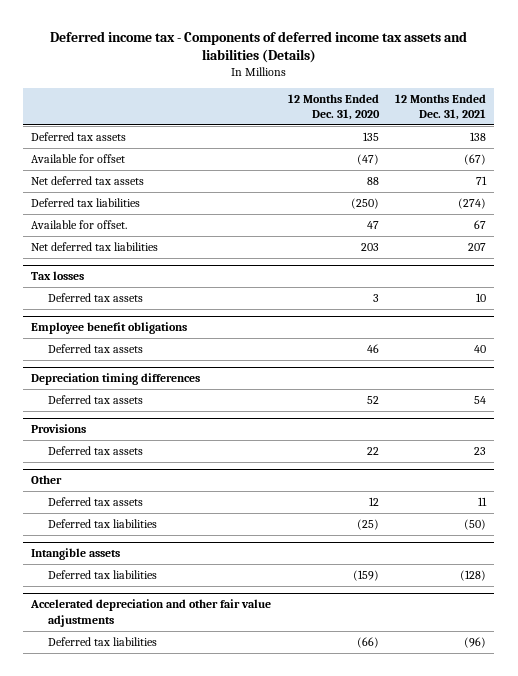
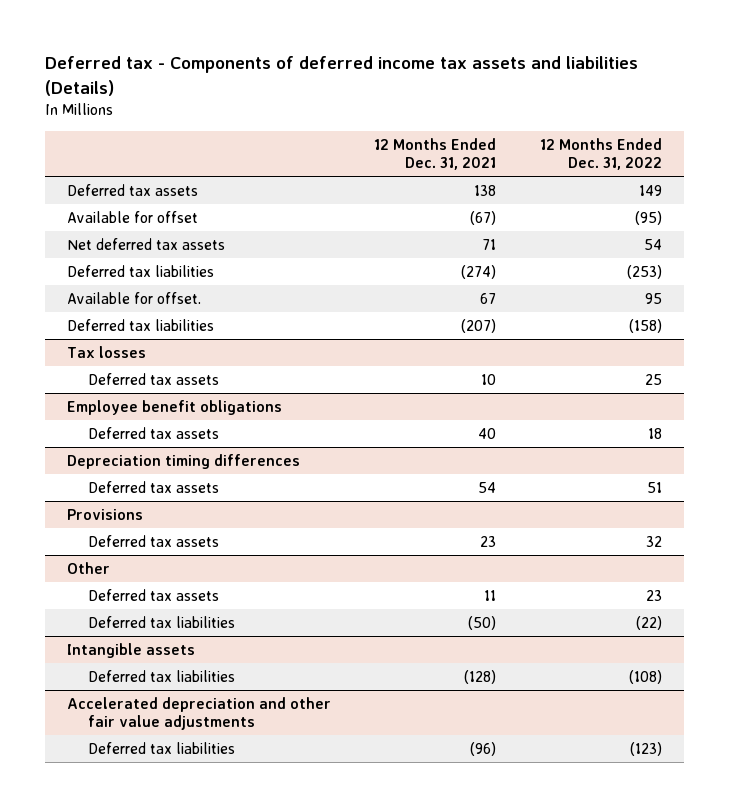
[49,30,467,63] Deferred income tax - Components of deferred income tax assets and liabilities (Details) -> [45,56,639,96] Deferred tax - Components of deferred income tax assets and liabilities (Details)
[287,93,380,120] 12 Months Ended Dec. 31, 2020 -> none
none -> [540,137,663,171] 12 Months Ended Dec. 31, 2022
[31,241,159,251] Net deferred tax liabilities -> [66,318,214,331] Deferred tax liabilities
[468,242,487,251] 207 -> [461,318,497,333] (207)

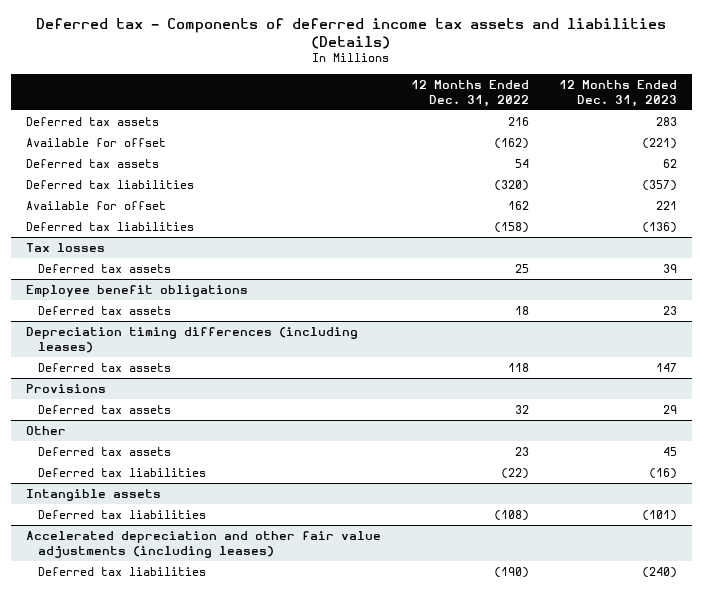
[374,137,497,171] 12 Months Ended Dec. 31, 2021 -> none
none -> [558,79,677,107] 12 Months Ended Dec. 31, 2023
[639,184,663,196] 149 -> [507,117,529,127] 216
[635,210,663,225] (95) -> [493,138,529,150] (162)
[66,237,225,250] Net deferred tax assets -> [25,159,159,169] Deferred tax assets
[627,264,663,279] (253) -> [493,180,529,192] (320)
[66,291,201,304] Available for offset. -> [25,201,166,211] Available for offset
[645,292,663,304] 95 -> [507,201,529,211] 162
[66,453,300,469] Depreciation timing differences -> [25,327,358,353] Depreciation timing differences (including leases)
[647,481,663,493] 51 -> [507,363,529,373] 118
[66,696,331,731] Accelerated depreciation and other fair value adjustments -> [25,531,381,558] Accelerated depreciation and other fair value adjustments (including leases)
[630,741,663,756] (123) -> [493,567,529,579] (190)

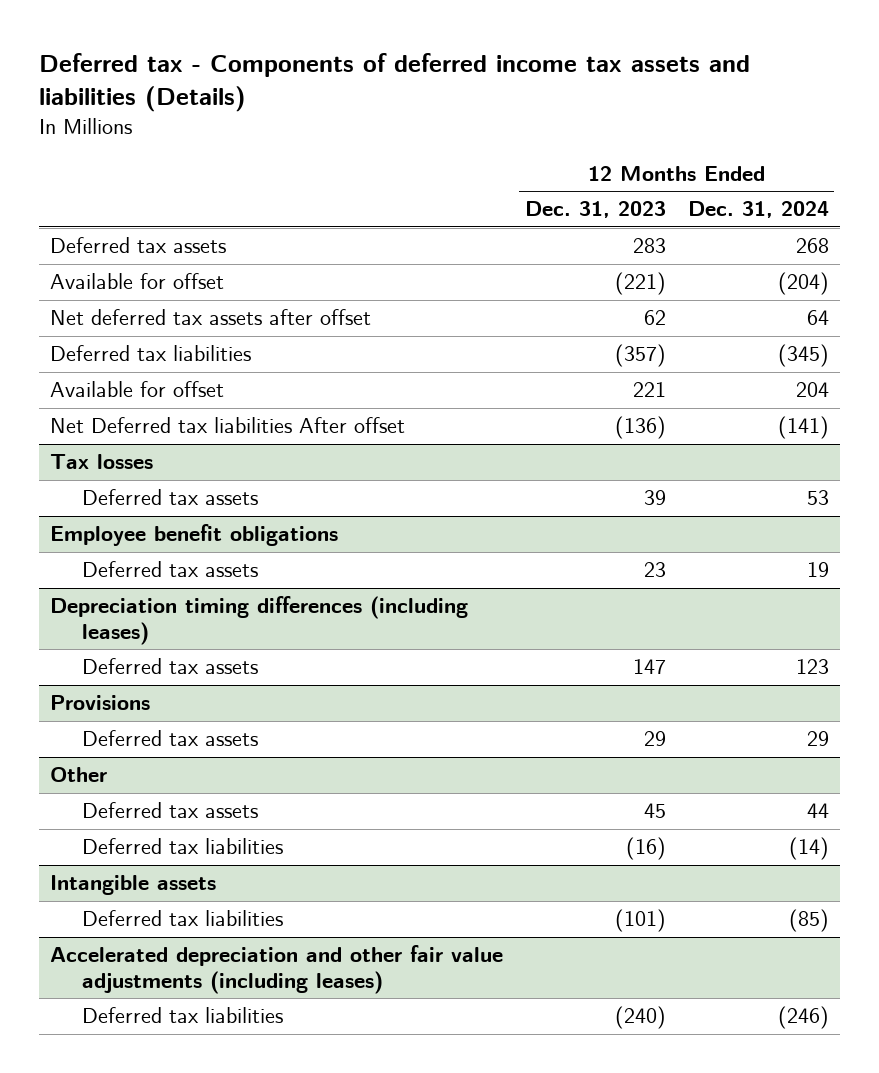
[410,79,529,107] 12 Months Ended Dec. 31, 2022 -> none
none -> [687,201,829,219] Dec. 31, 2024
[25,159,159,169] Deferred tax assets -> [49,309,371,326] Net deferred tax assets after offset
[25,222,194,232] Deferred tax liabilities -> [49,417,405,434] Net Deferred tax liabilities After offset

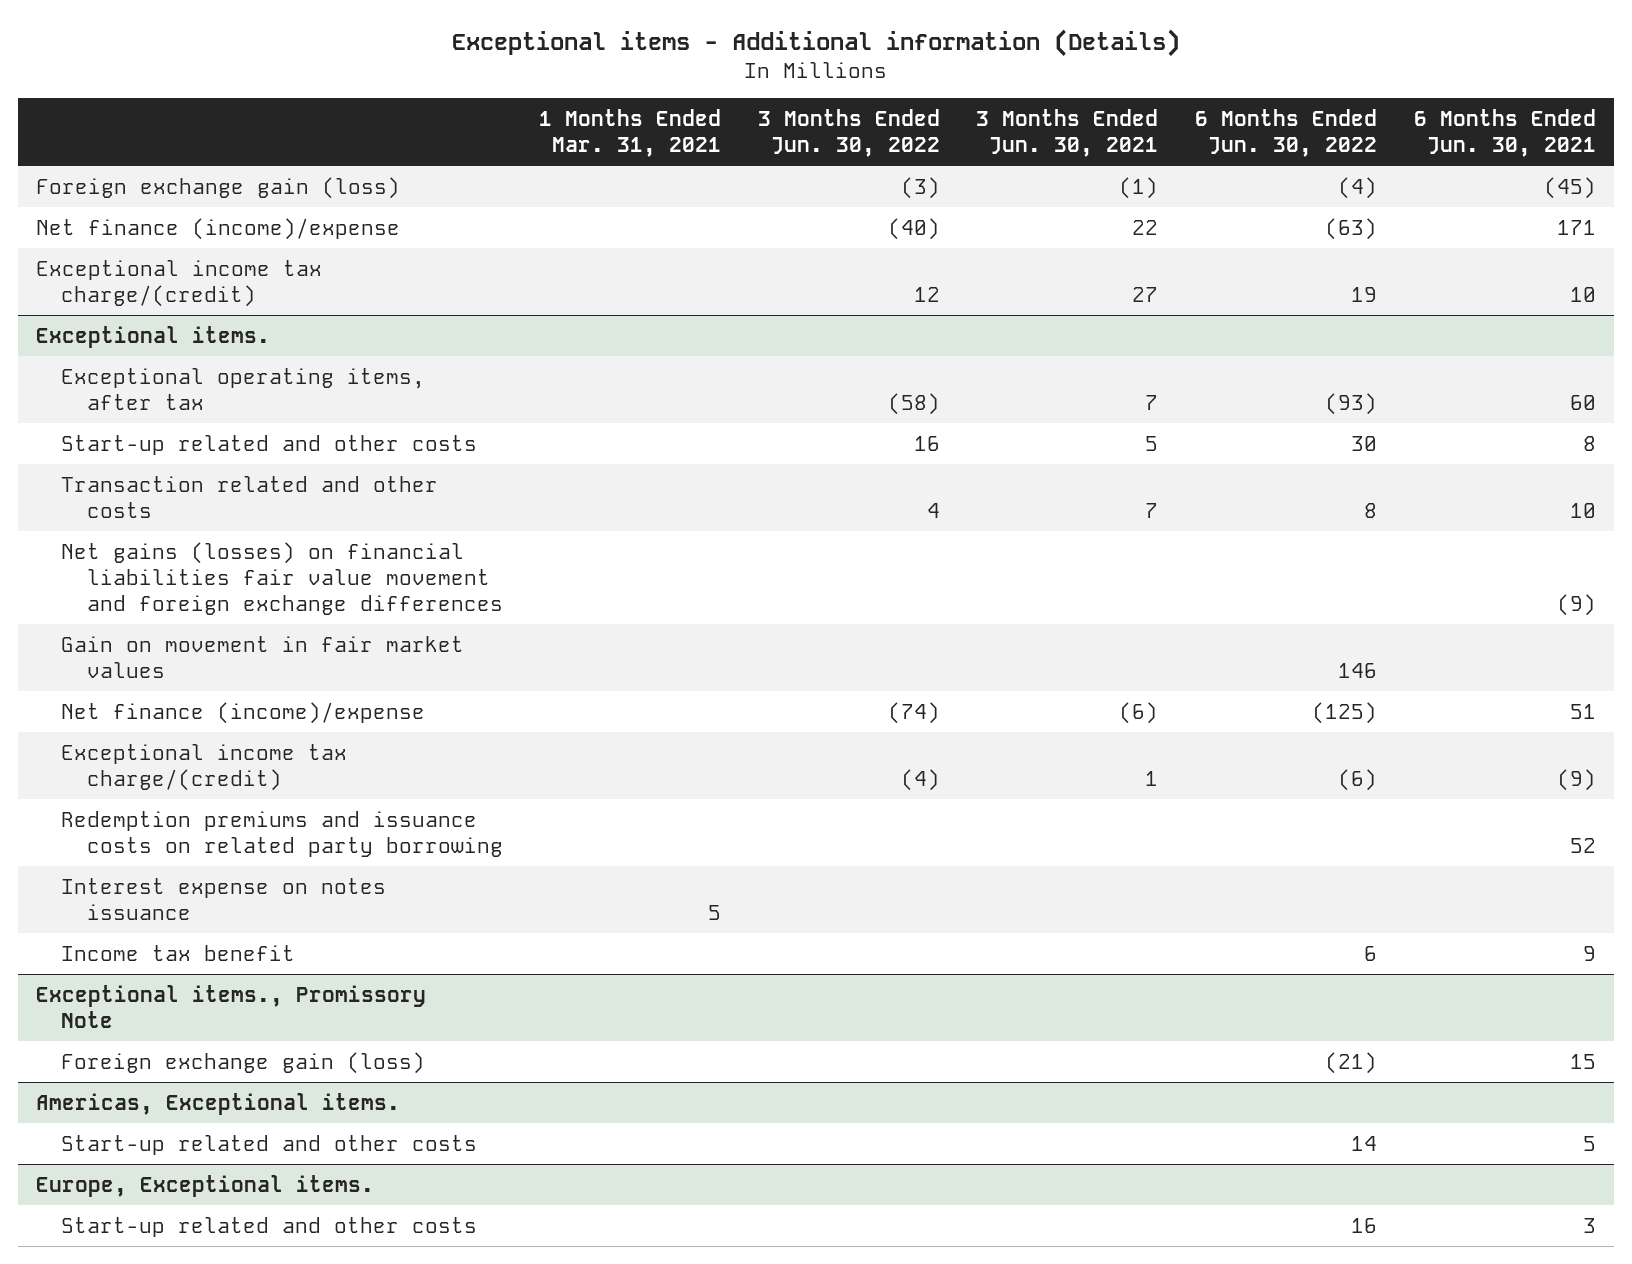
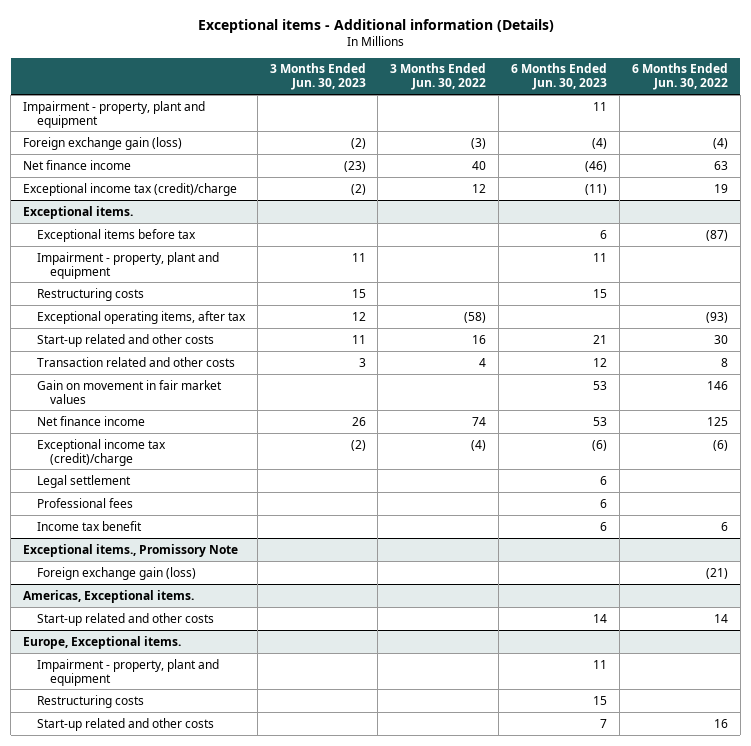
[539,109,722,158] 1 Months Ended Mar. 31, 2021 -> none
[976,109,1159,158] 3 Months Ended Jun. 30, 2021 -> none
[1413,109,1596,158] 6 Months Ended Jun. 30, 2021 -> none
none -> [269,63,366,91] 3 Months Ended Jun. 30, 2023
none -> [511,63,608,91] 6 Months Ended Jun. 30, 2023
none -> [23,100,206,128] Impairment - property, plant and equipment
[36,217,401,240] Net finance (income)/expense -> [23,159,132,170] Net finance income
[887,217,940,240] (40) -> [472,160,487,170] 40
[1324,217,1377,240] (63) -> [713,160,728,170] 63
[36,259,323,307] Exceptional income tax charge/(credit) -> [23,182,238,196] Exceptional income tax (credit)/charge
none -> [36,228,196,242] Exceptional items before tax
none -> [36,251,219,279] Impairment - property, plant and equipment
none -> [36,287,144,301] Restructuring costs
[61,541,503,615] Net gains (losses) on financial liabilities fair value movement and foreign exchange differences -> none
[61,810,503,857] Redemption premiums and issuance costs on related party borrowing -> none
[61,877,387,920] Interest expense on notes issuance -> none
[61,701,426,724] Net finance (income)/expense -> [36,415,145,426] Net finance income
[887,701,940,724] (74) -> [472,416,487,426] 74
[1311,701,1377,724] (125) -> [706,416,728,426] 125
[61,743,348,791] Exceptional income tax charge/(credit) -> [36,438,166,466] Exceptional income tax (credit)/charge
none -> [36,474,131,488] Legal settlement
none -> [36,497,133,508] Professional fees
none -> [36,658,219,686] Impairment - property, plant and equipment
none -> [36,694,144,708] Restructuring costs

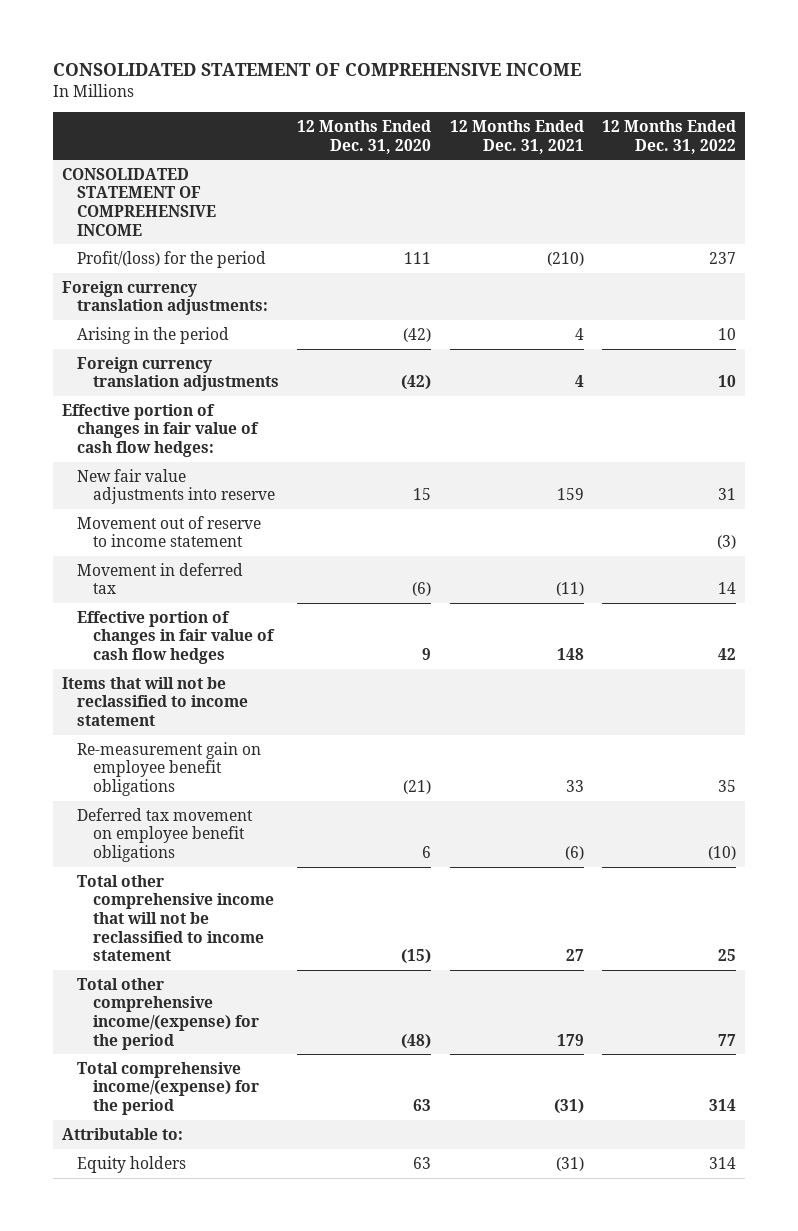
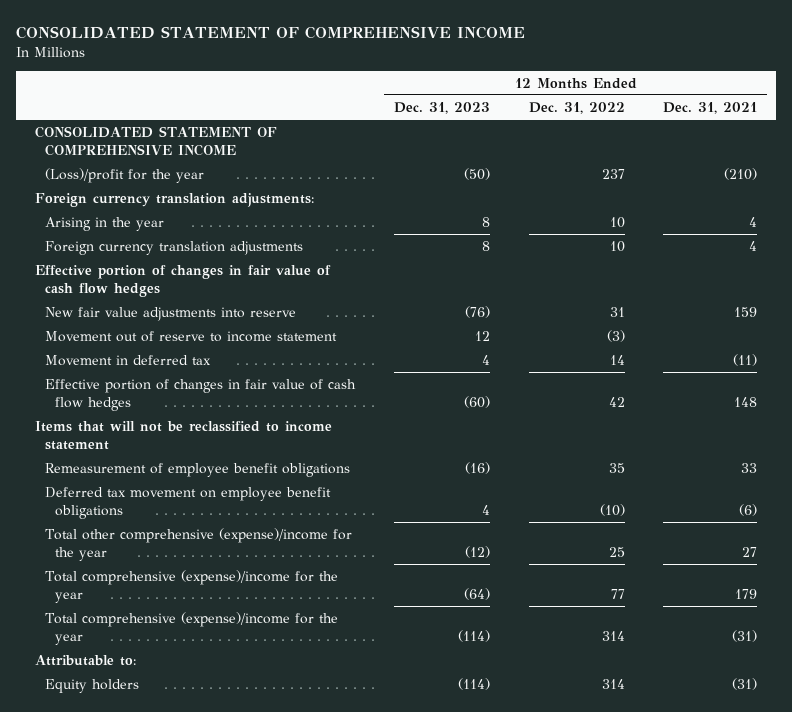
[297,120,432,154] 12 Months Ended Dec. 31, 2020 -> none
none -> [393,101,490,114] Dec. 31, 2023
[77,250,267,268] Profit/(loss) for the period -> [45,167,205,183] (Loss)/profit for the year
[77,326,230,344] Arising in the period -> [45,216,165,231] Arising in the year
[61,403,260,457] Effective portion of changes in fair value of cash flow hedges: -> [35,264,332,297] Effective portion of changes in fair value of cash flow hedges
[77,741,262,796] Re-measurement gain on employee benefit obligations -> [45,462,351,477] Remeasurement of employee benefit obligations
[77,874,274,962] Total other comprehensive income that will not be reclassified to income statement -> [45,527,353,561] Total other comprehensive (expense)/income for the year
[77,977,259,1050] Total other comprehensive income/(expense) for the period -> [45,569,339,603] Total comprehensive (expense)/income for the year
[77,1061,259,1115] Total comprehensive income/(expense) for the period -> [45,611,339,645] Total comprehensive (expense)/income for the year

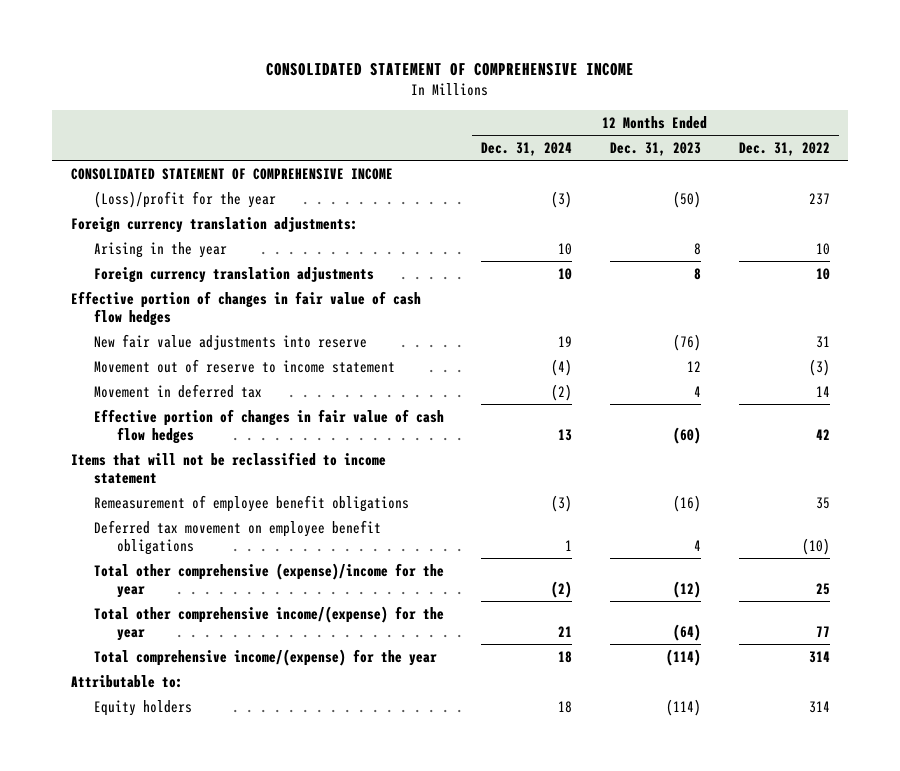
[663,101,758,114] Dec. 31, 2021 -> none
none -> [481,142,573,157] Dec. 31, 2024
[45,569,339,603] Total comprehensive (expense)/income for the year -> [93,605,444,642] Total other comprehensive income/(expense) for the year
[45,611,339,645] Total comprehensive (expense)/income for the year -> [93,648,437,666] Total comprehensive income/(expense) for the year

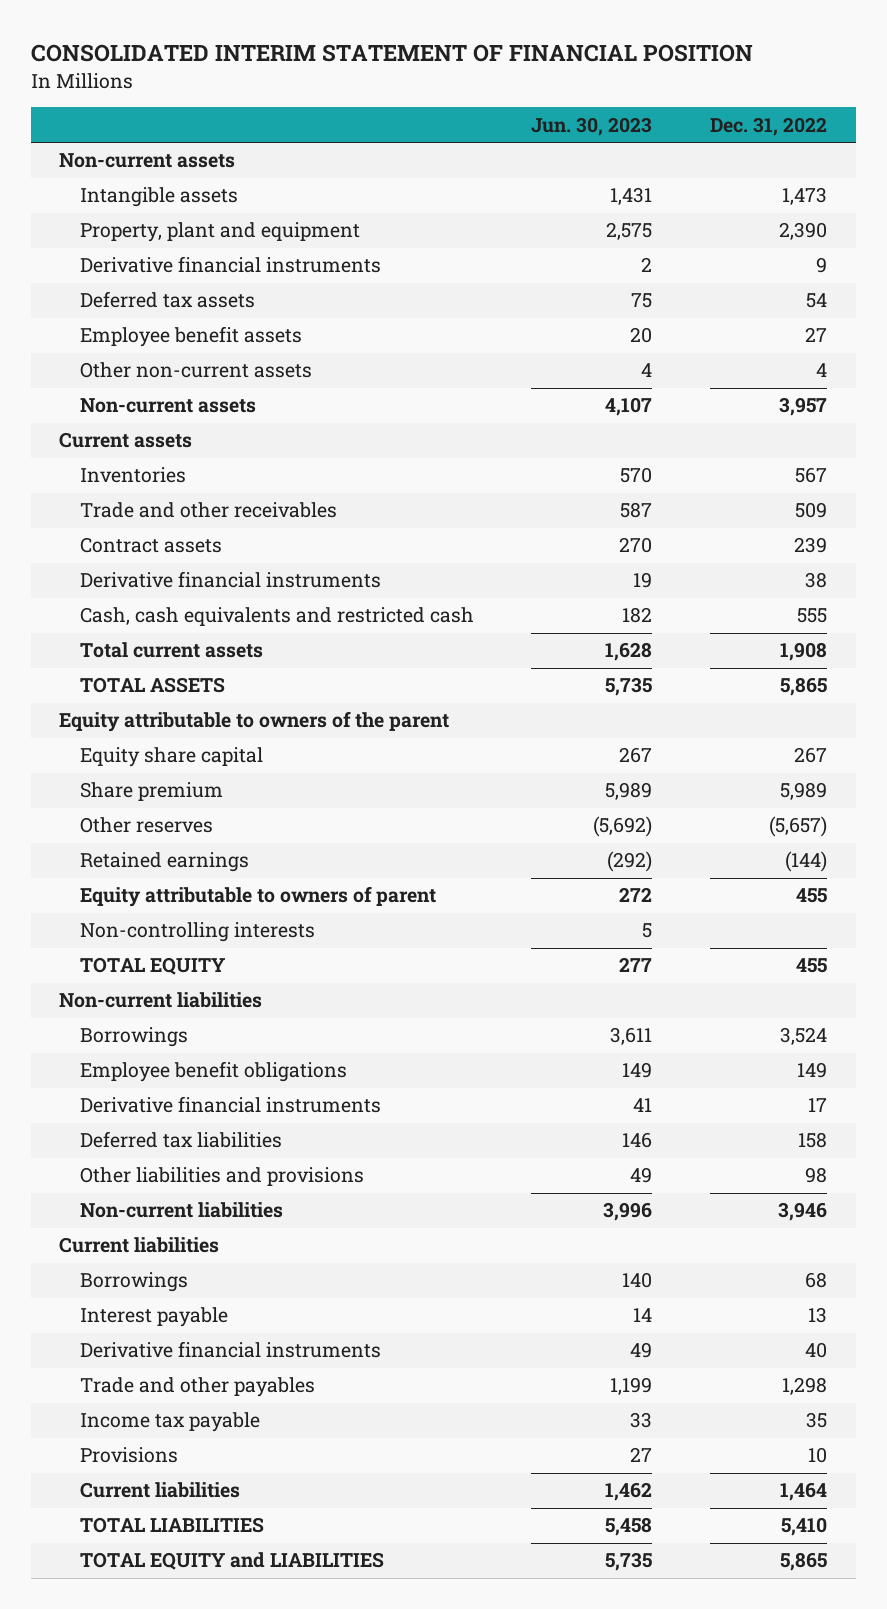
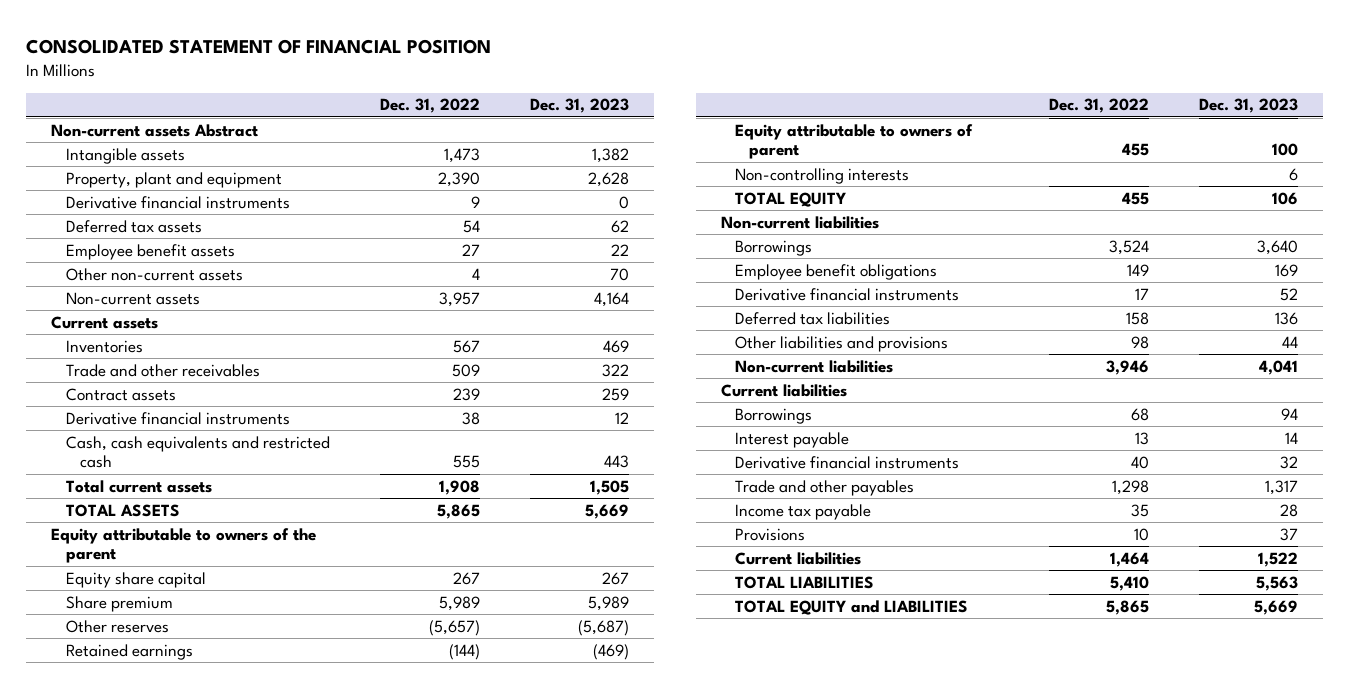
[30,44,753,63] CONSOLIDATED INTERIM STATEMENT OF FINANCIAL POSITION -> [26,38,492,54] CONSOLIDATED STATEMENT OF FINANCIAL POSITION
[531,116,653,136] Jun. 30, 2023 -> none
none -> [529,98,629,114] Dec. 31, 2023
[59,153,236,169] Non-current assets -> [51,123,259,137] Non-current assets Abstract

